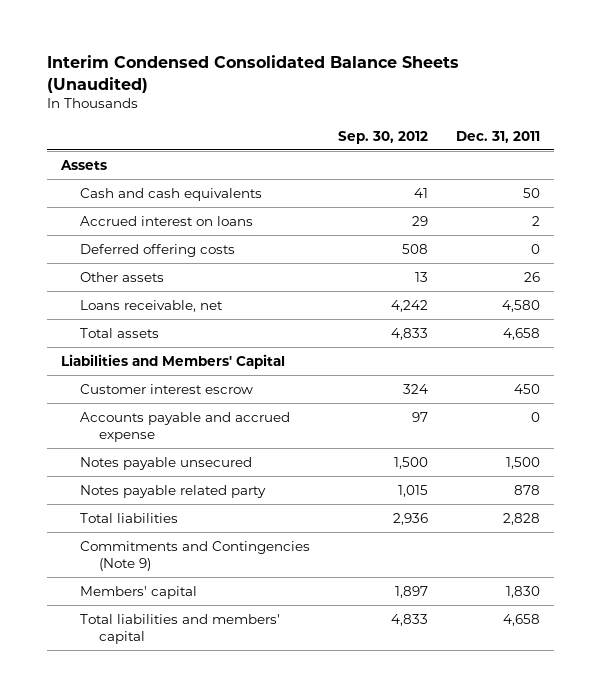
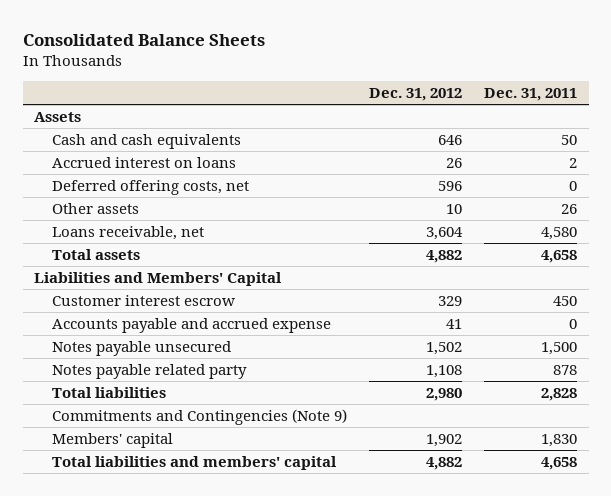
[47,55,460,93] Interim Condensed Consolidated Balance Sheets (Unaudited) -> [22,34,265,47] Consolidated Balance Sheets
[338,130,429,144] Sep. 30, 2012 -> none
none -> [368,88,462,102] Dec. 31, 2012
[80,243,236,257] Deferred offering costs -> [51,179,249,195] Deferred offering costs, net

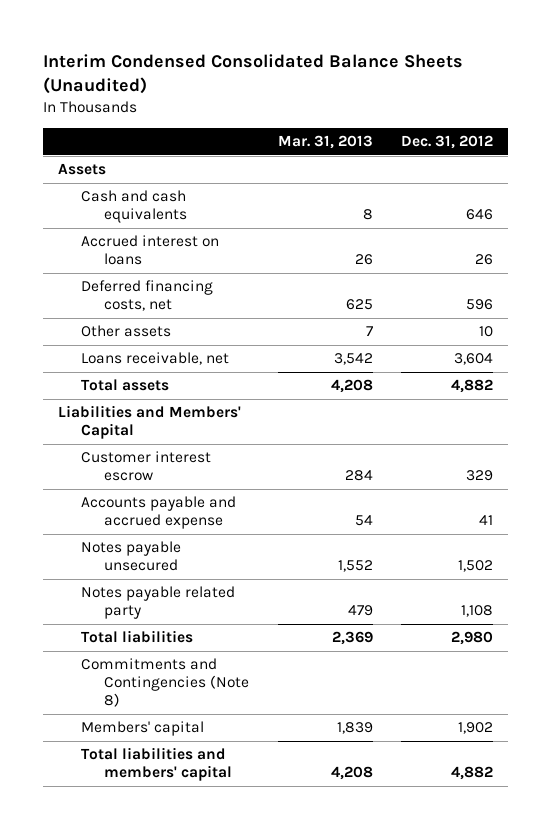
[22,34,265,47] Consolidated Balance Sheets -> [43,54,464,95] Interim Condensed Consolidated Balance Sheets (Unaudited)
[484,88,578,102] Dec. 31, 2011 -> none
none -> [277,134,373,149] Mar. 31, 2013
[51,179,249,195] Deferred offering costs, net -> [80,280,213,312] Deferred financing costs, net
[51,408,347,425] Commitments and Contingencies (Note 9) -> [80,658,249,708] Commitments and Contingencies (Note 8)

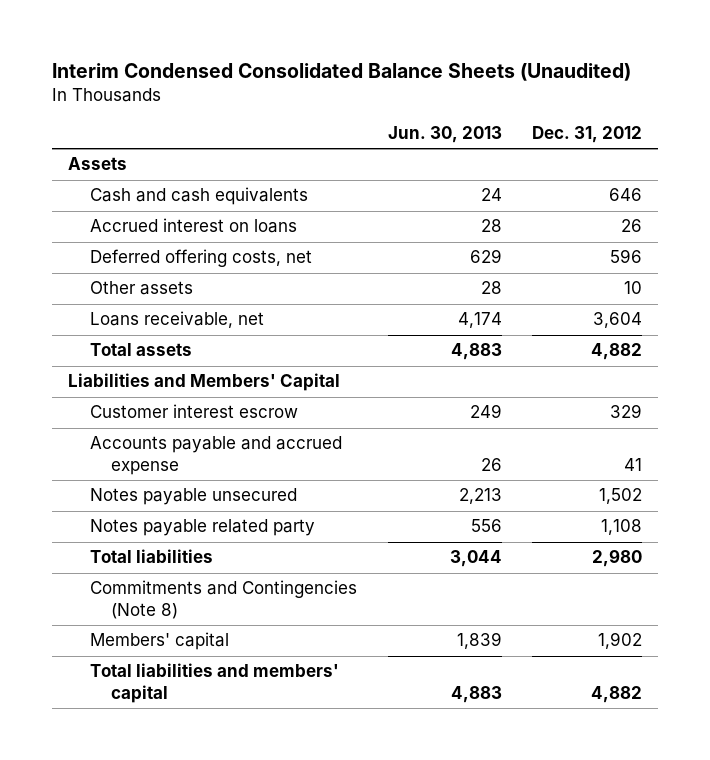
[277,134,373,149] Mar. 31, 2013 -> none
none -> [387,125,502,143] Jun. 30, 2013
[80,280,213,312] Deferred financing costs, net -> [89,249,312,268] Deferred offering costs, net

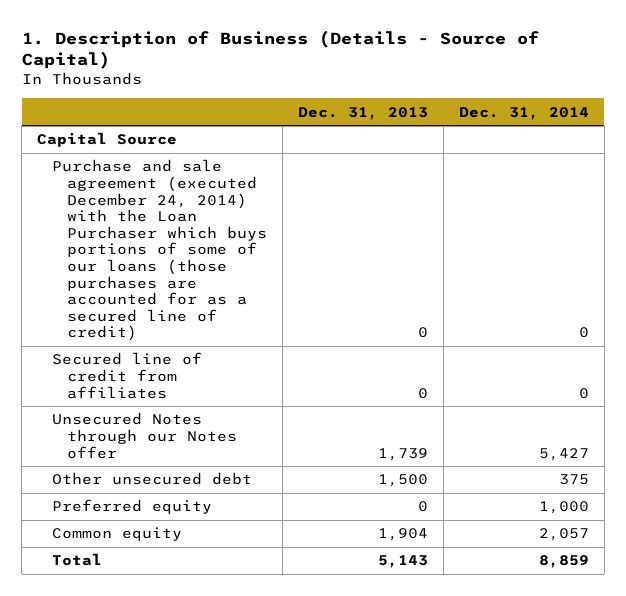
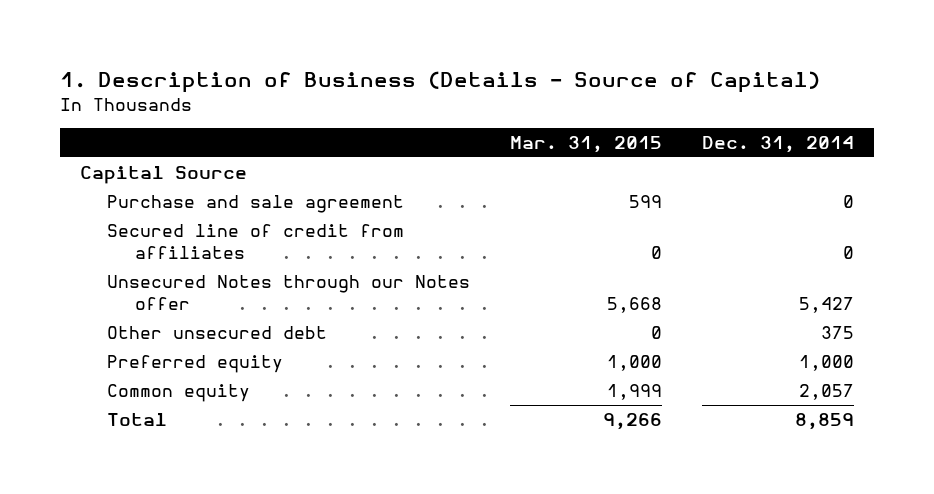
[298,106,429,120] Dec. 31, 2013 -> none
none -> [510,135,663,153] Mar. 31, 2015
[52,159,268,342] Purchase and sale agreement (executed December 24, 2014) with the Loan Purchaser which buys portions of some of our loans (those purchases are accounted for as a secured line of credit) -> [107,194,405,213] Purchase and sale agreement

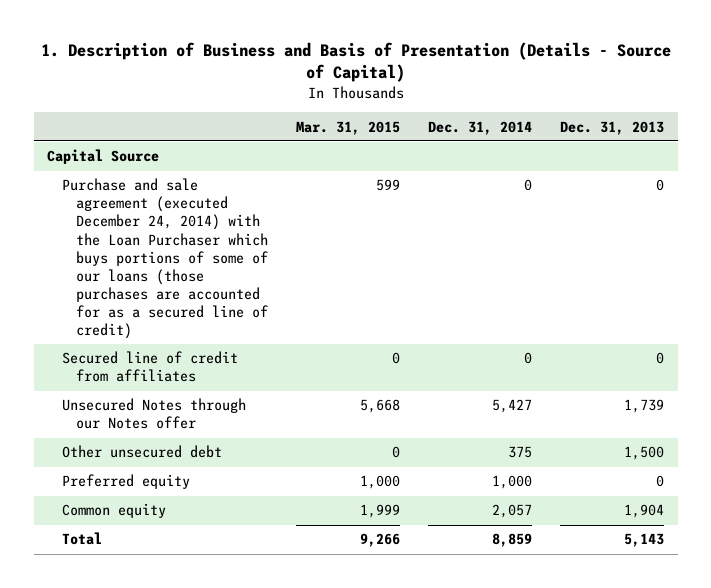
[59,70,820,93] 1. Description of Business (Details - Source of Capital) -> [40,41,671,83] 1. Description of Business and Basis of Presentation (Details - Source of Capital)
none -> [559,120,664,135] Dec. 31, 2013
[107,194,405,213] Purchase and sale agreement -> [61,178,269,339] Purchase and sale agreement (executed December 24, 2014) with the Loan Purchaser which buys portions of some of our loans (those purchases are accounted for as a secured line of credit)

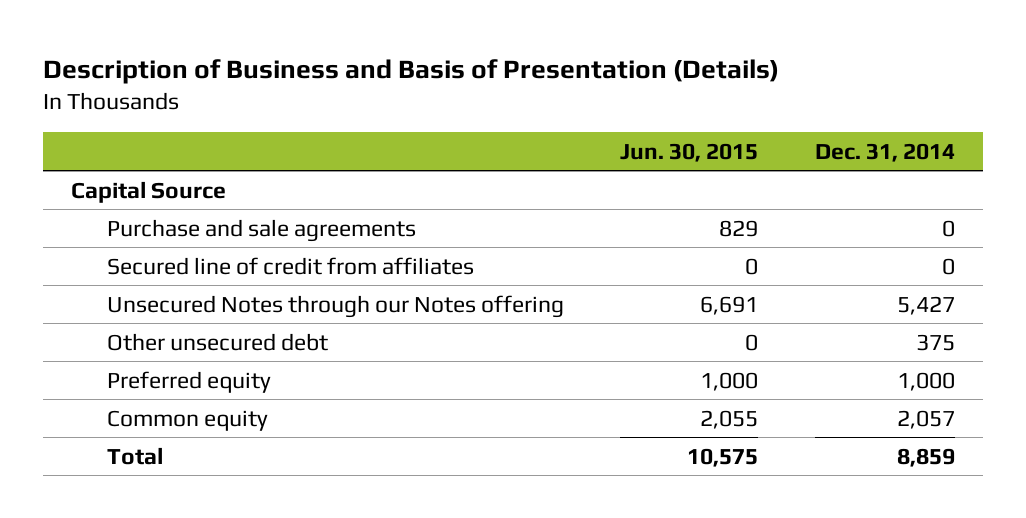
[40,41,671,83] 1. Description of Business and Basis of Presentation (Details - Source of Capital) -> [42,59,779,85] Description of Business and Basis of Presentation (Details)
[296,120,401,135] Mar. 31, 2015 -> none
[559,120,664,135] Dec. 31, 2013 -> none
none -> [620,142,759,162] Jun. 30, 2015
[61,178,269,339] Purchase and sale agreement (executed December 24, 2014) with the Loan Purchaser which buys portions of some of our loans (those purchases are accounted for as a secured line of credit) -> [106,218,416,242] Purchase and sale agreements
[61,398,246,430] Unsecured Notes through our Notes offer -> [106,294,564,318] Unsecured Notes through our Notes offering

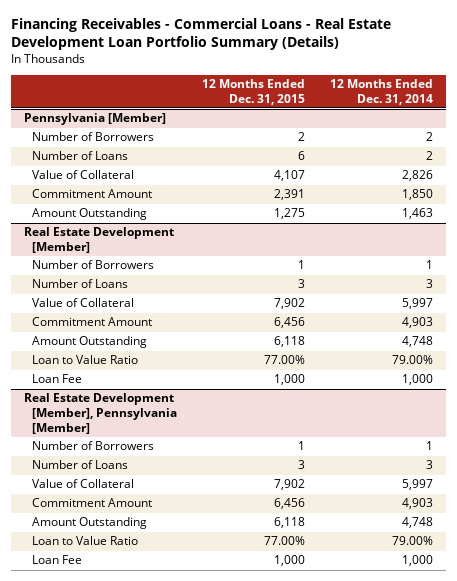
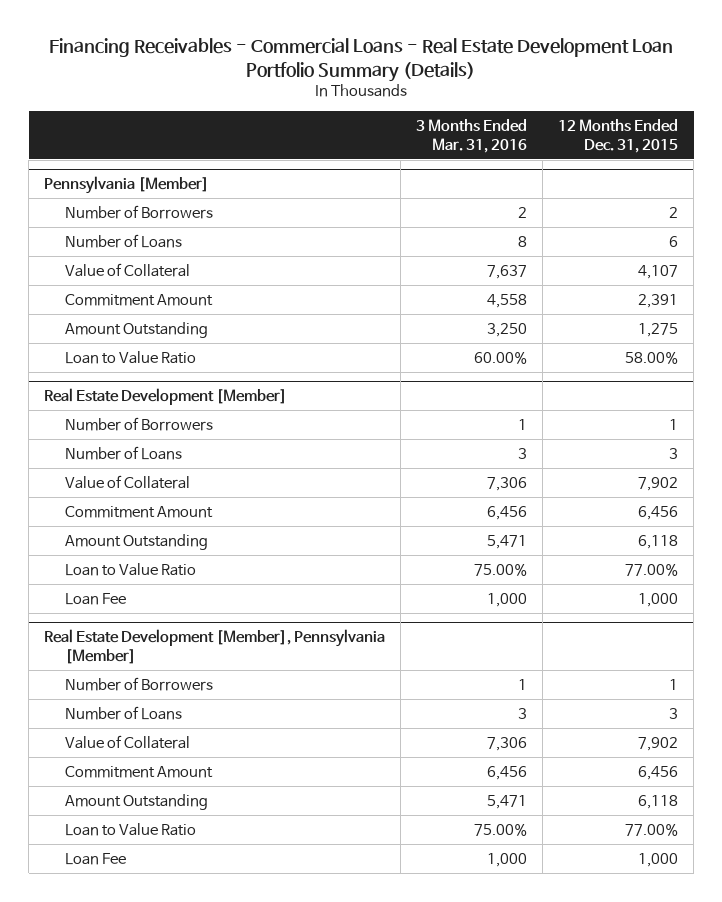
[330,78,434,105] 12 Months Ended Dec. 31, 2014 -> none
none -> [416,118,528,153] 3 Months Ended Mar. 31, 2016
none -> [64,350,196,364] Loan to Value Ratio

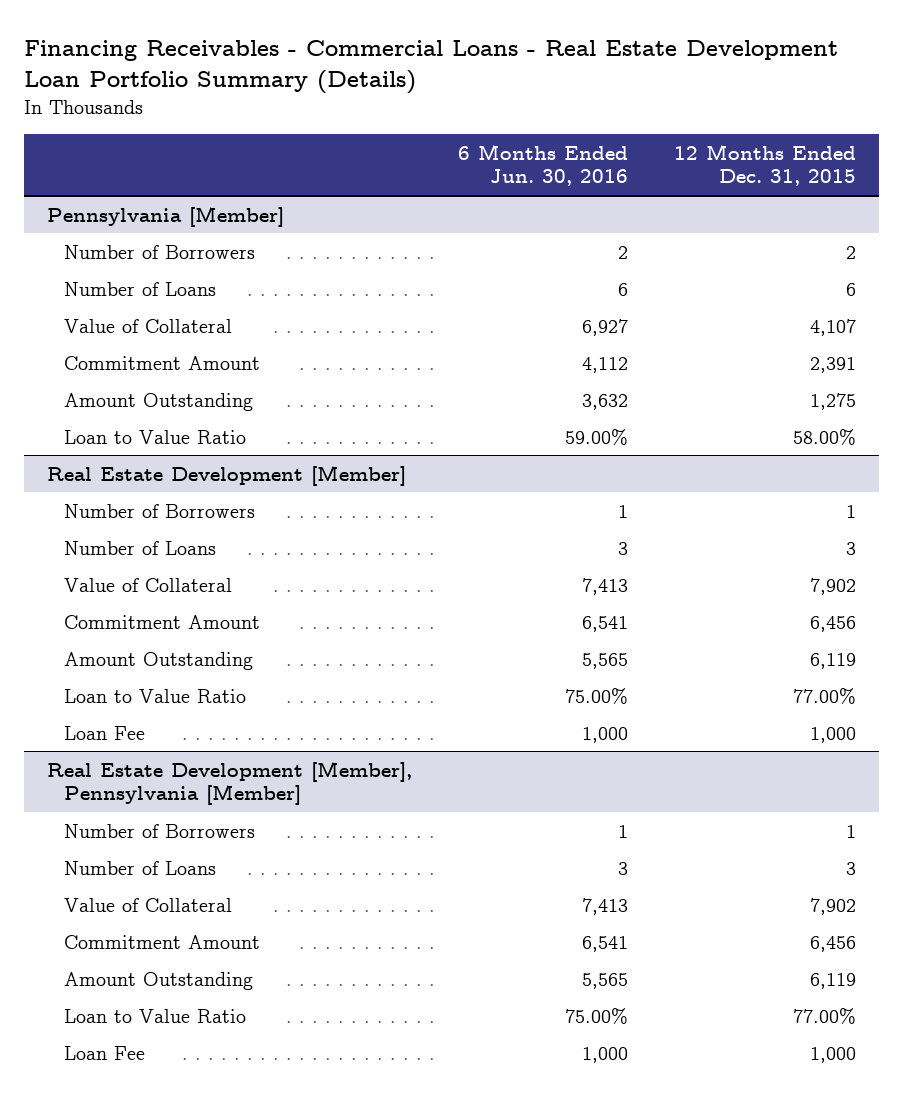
[416,118,528,153] 3 Months Ended Mar. 31, 2016 -> none
none -> [458,143,629,187] 6 Months Ended Jun. 30, 2016
[638,534,679,549] 6,118 -> [810,652,857,669] 6,119
[638,794,679,809] 6,118 -> [810,972,857,989] 6,119

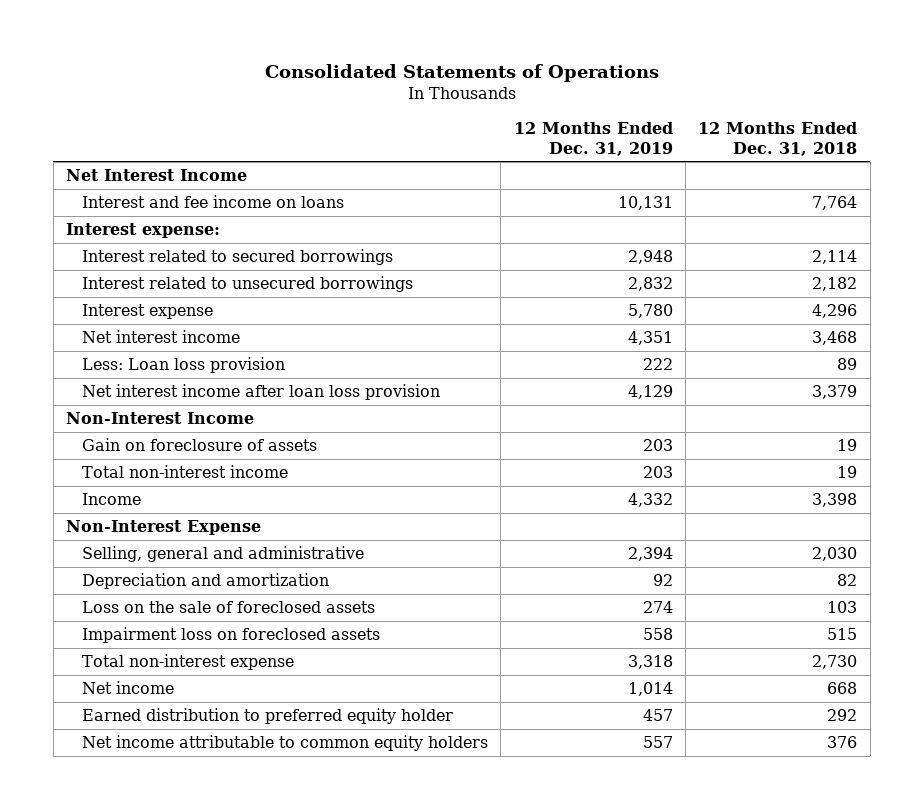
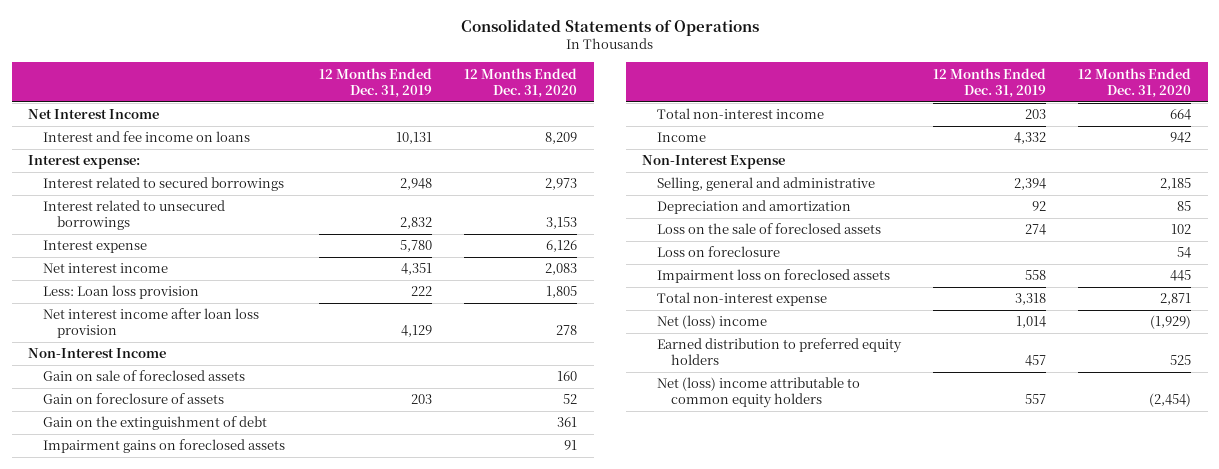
[698,121,858,156] 12 Months Ended Dec. 31, 2018 -> none
none -> [464,67,578,98] 12 Months Ended Dec. 31, 2020
none -> [42,370,245,382] Gain on sale of foreclosed assets
none -> [42,416,267,431] Gain on the extinguishment of debt
none -> [42,439,285,454] Impairment gains on foreclosed assets
none -> [656,246,780,258] Loss on foreclosure
[82,681,175,695] Net income -> [656,315,767,330] Net (loss) income
[82,708,454,725] Earned distribution to preferred equity holder -> [656,338,902,366] Earned distribution to preferred equity holders
[82,735,489,752] Net income attributable to common equity holders -> [656,377,860,409] Net (loss) income attributable to common equity holders

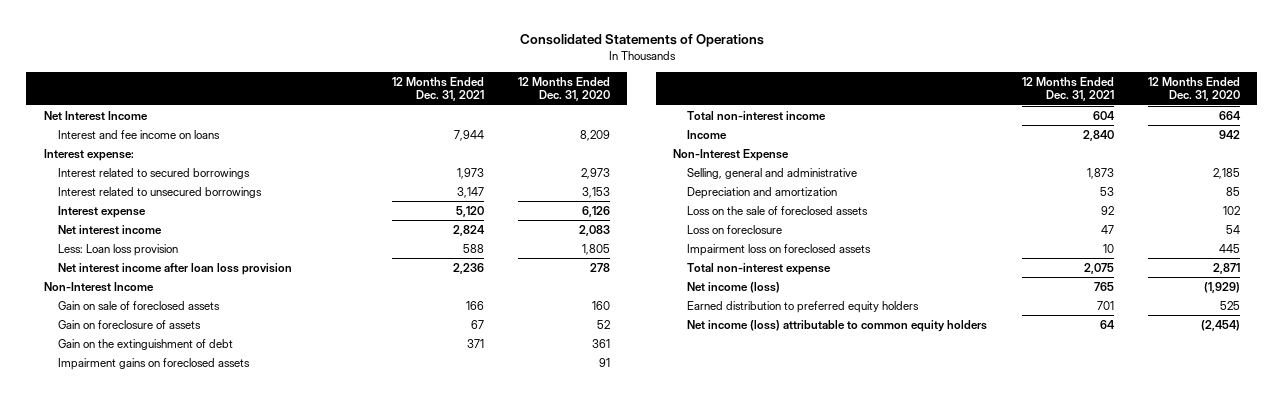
[318,67,432,98] 12 Months Ended Dec. 31, 2019 -> none
none -> [391,76,484,102] 12 Months Ended Dec. 31, 2021
[656,315,767,330] Net (loss) income -> [687,281,781,293] Net income (loss)
[656,377,860,409] Net (loss) income attributable to common equity holders -> [687,319,988,332] Net income (loss) attributable to common equity holders

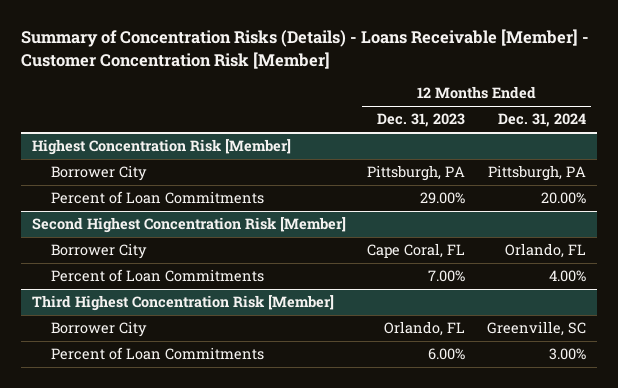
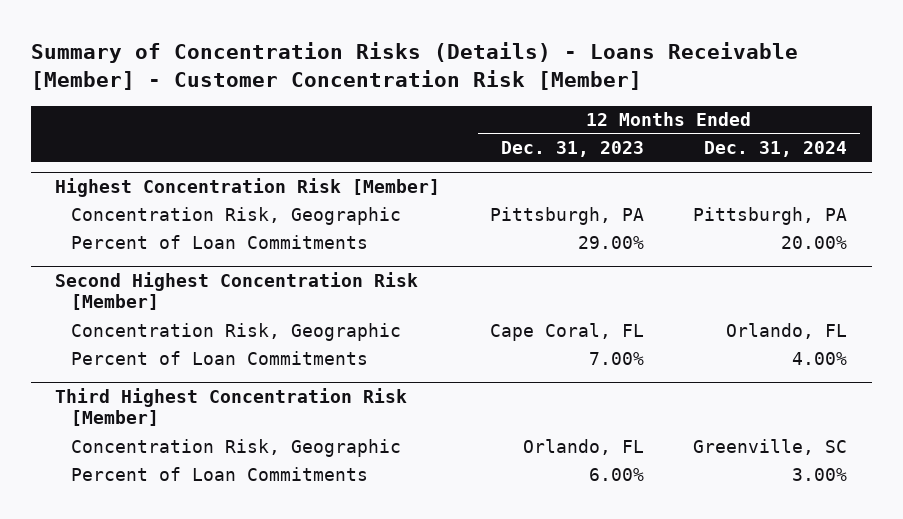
[50,165,147,182] Borrower City -> [70,206,401,225] Concentration Risk, Geographic
[50,243,147,260] Borrower City -> [70,322,401,341] Concentration Risk, Geographic
[50,321,147,338] Borrower City -> [70,438,401,457] Concentration Risk, Geographic

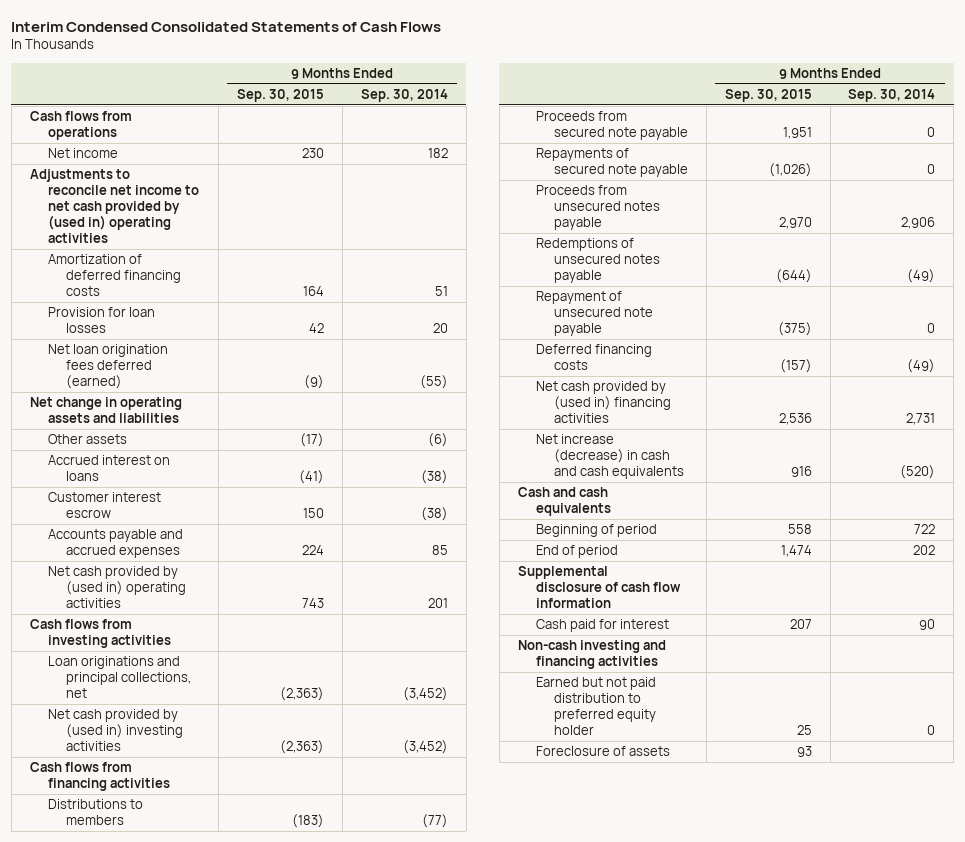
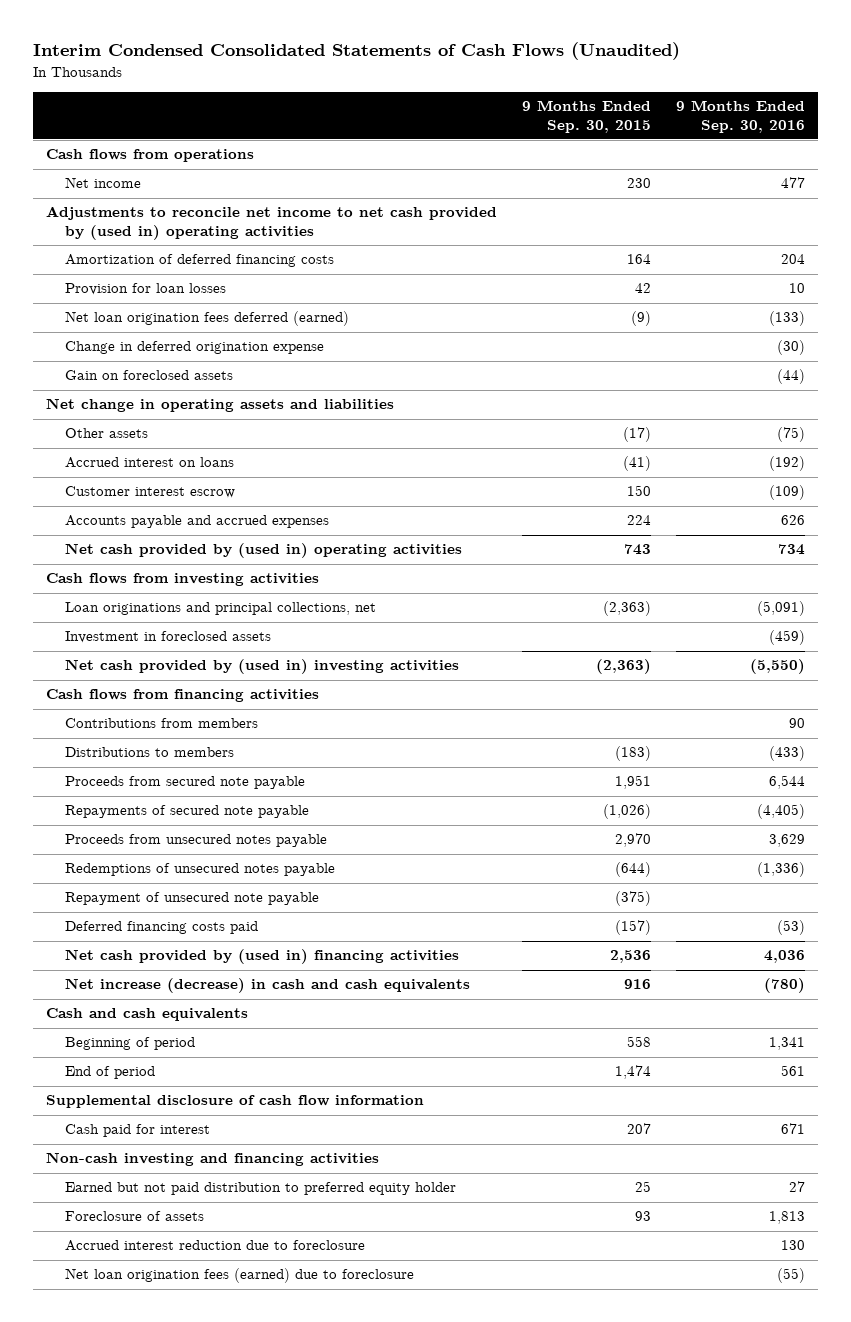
[11,21,442,32] Interim Condensed Consolidated Statements of Cash Flows -> [32,42,680,61] Interim Condensed Consolidated Statements of Cash Flows (Unaudited)
[360,89,448,103] Sep. 30, 2014 -> none
none -> [676,100,806,133] 9 Months Ended Sep. 30, 2016
none -> [65,341,325,355] Change in deferred origination expense
none -> [65,370,234,381] Gain on foreclosed assets
none -> [65,631,272,644] Investment in foreclosed assets
none -> [65,718,259,729] Contributions from members
[535,344,652,371] Deferred financing costs -> [65,921,259,935] Deferred financing costs paid
none -> [65,1240,366,1252] Accrued interest reduction due to foreclosure
none -> [65,1268,415,1284] Net loan origination fees (earned) due to foreclosure

